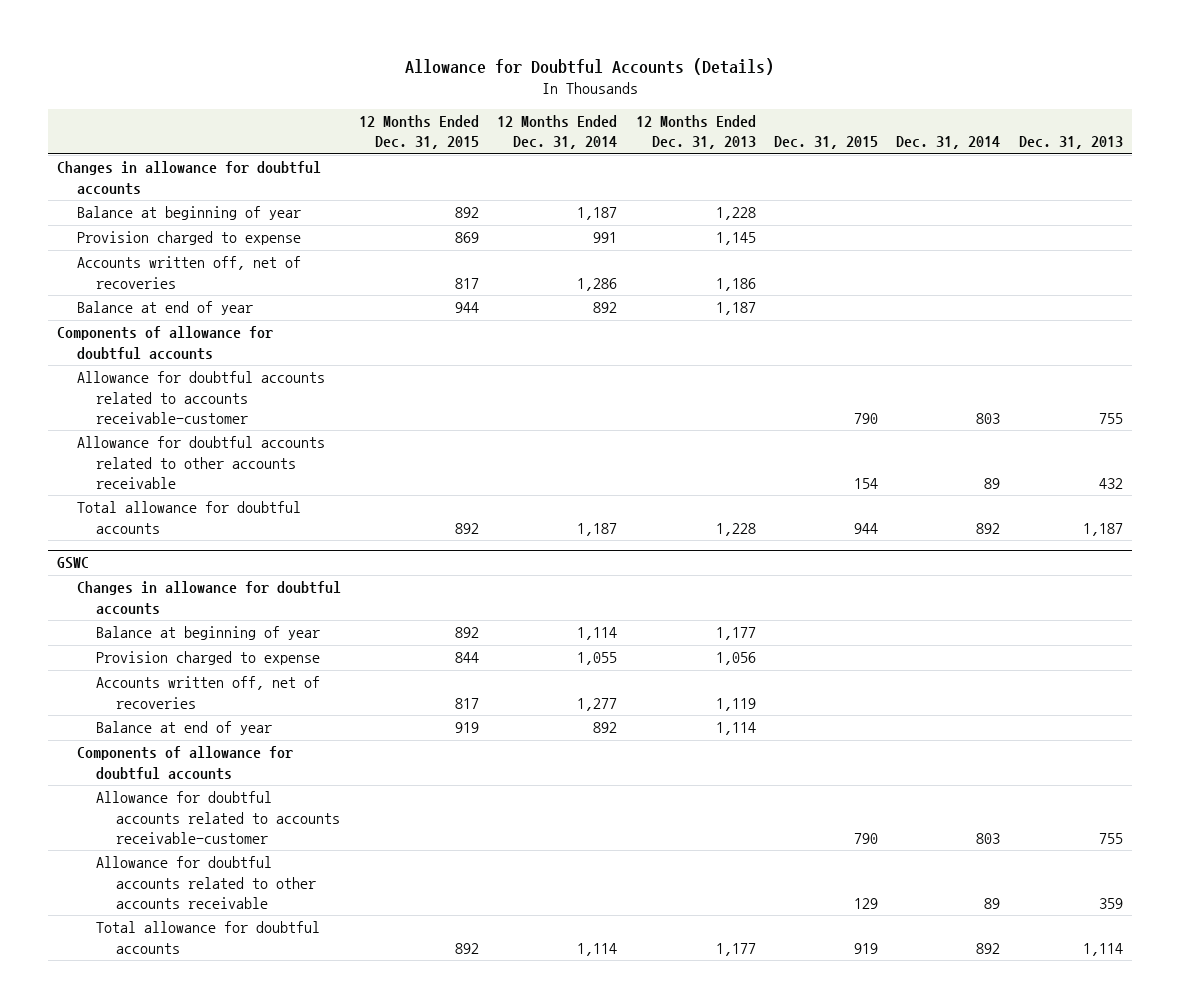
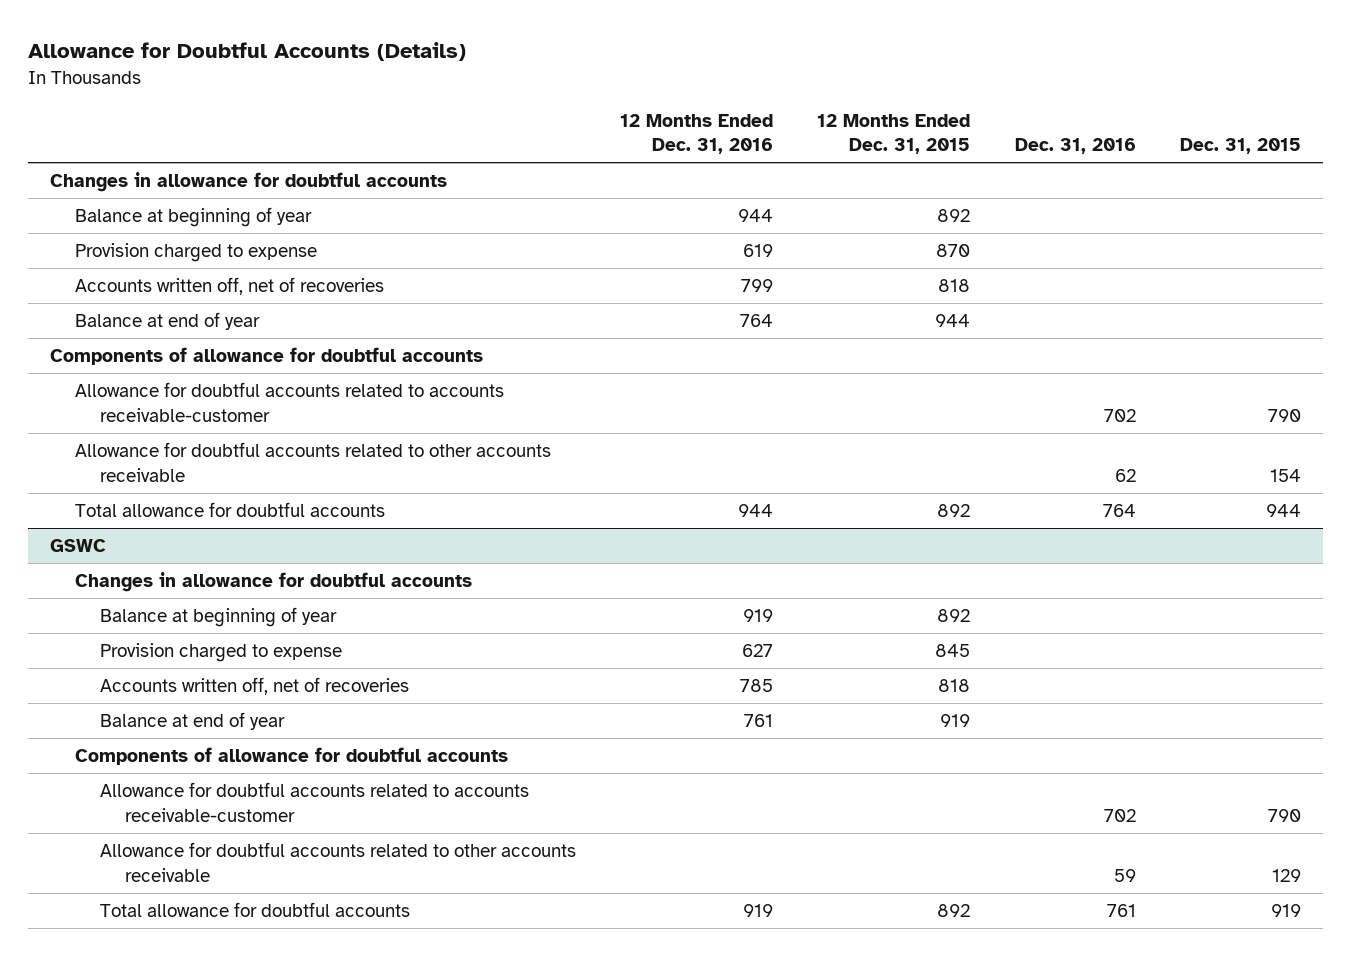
[497,115,618,150] 12 Months Ended Dec. 31, 2014 -> none
[635,115,756,150] 12 Months Ended Dec. 31, 2013 -> none
[896,136,1001,150] Dec. 31, 2014 -> none
[1018,136,1123,150] Dec. 31, 2013 -> none
none -> [620,113,774,155] 12 Months Ended Dec. 31, 2016
none -> [1014,138,1136,155] Dec. 31, 2016
[455,232,480,244] 869 -> [936,244,971,258] 870
[455,277,480,289] 817 -> [938,279,971,293] 818
[455,652,480,664] 844 -> [935,644,971,658] 845
[455,697,480,709] 817 -> [938,679,971,693] 818

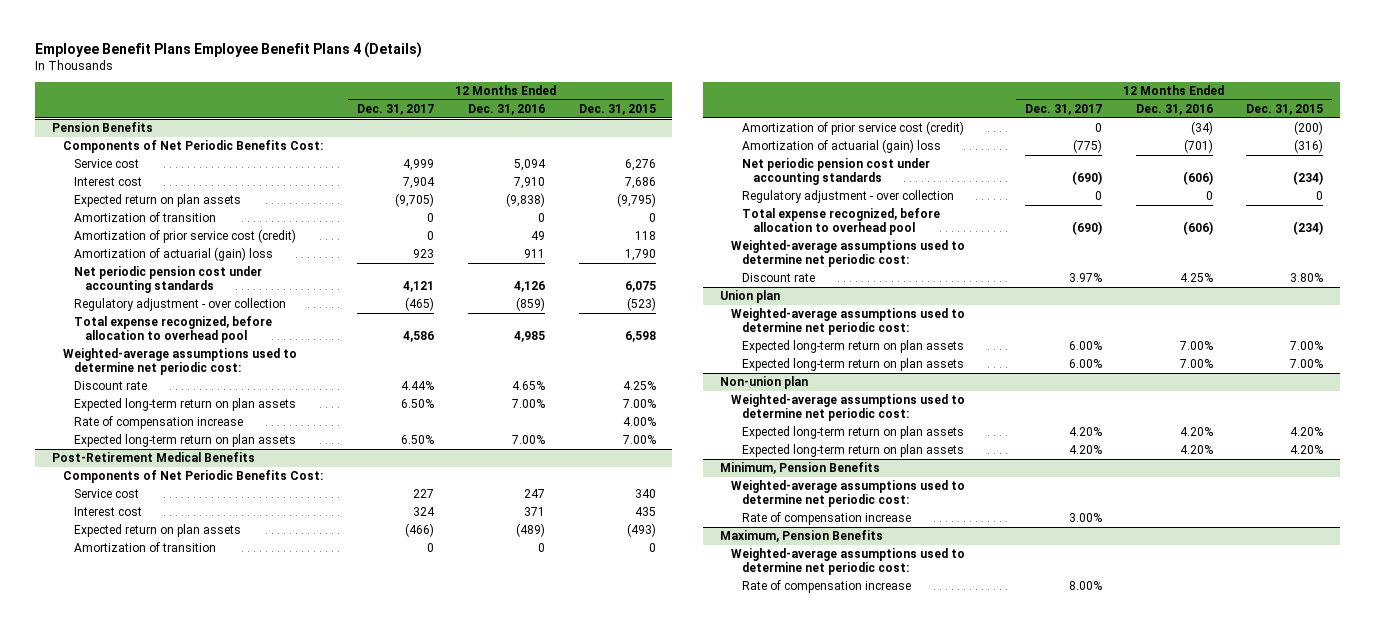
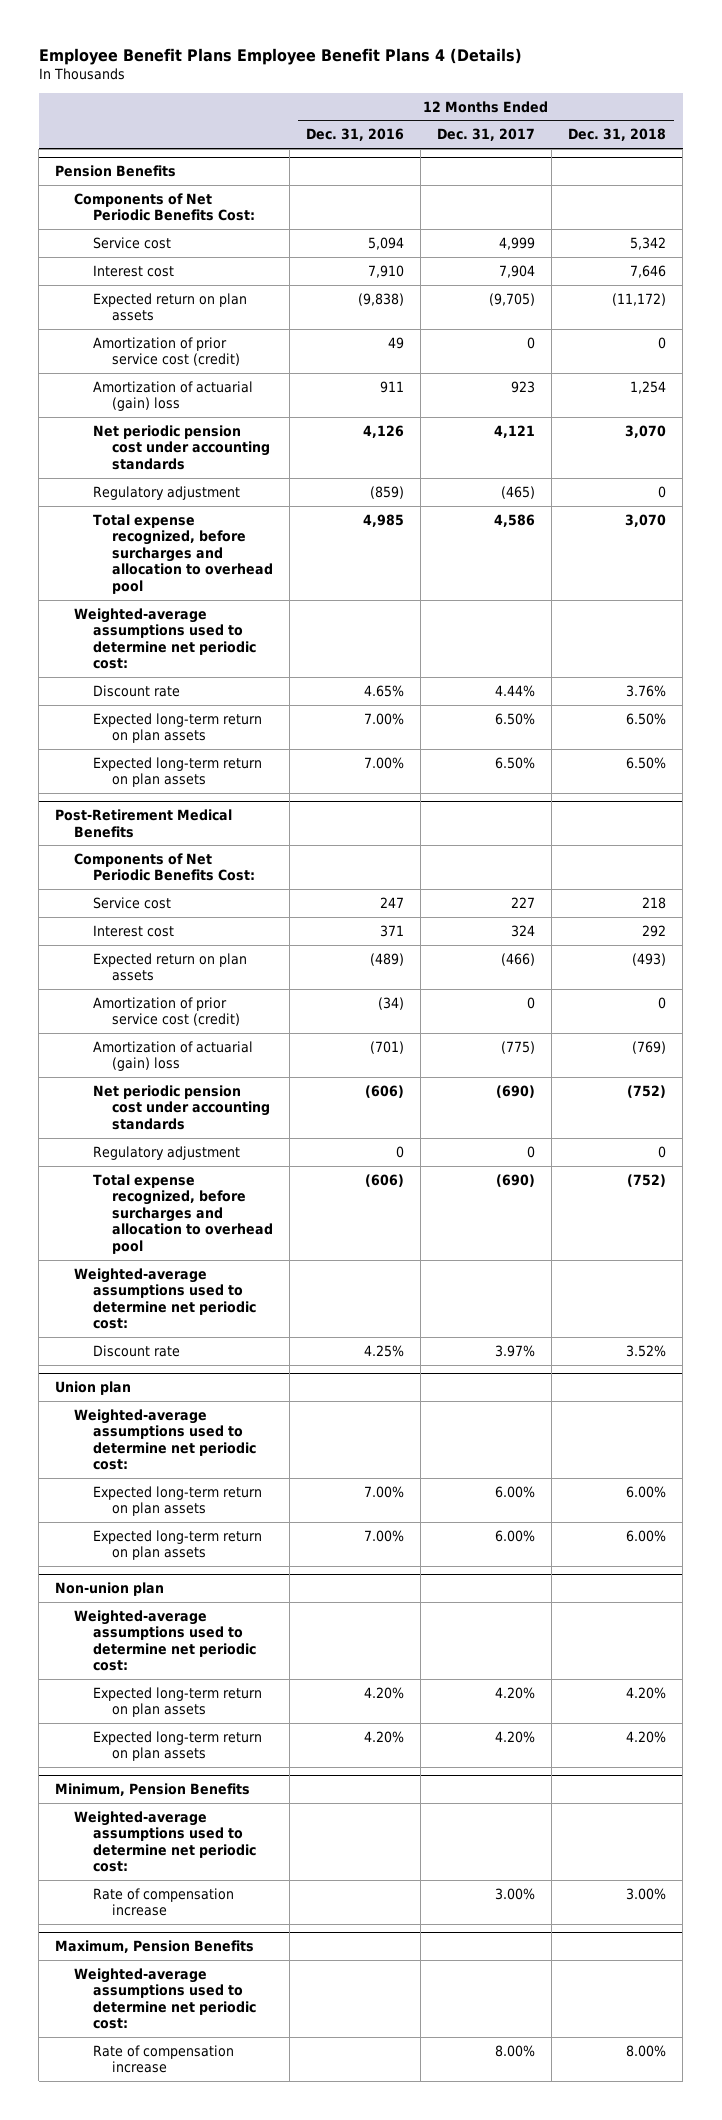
[578,103,656,115] Dec. 31, 2015 -> none
none -> [568,128,667,142] Dec. 31, 2018
[73,212,216,223] Amortization of transition -> none
[73,298,286,312] Regulatory adjustment - over collection -> [93,485,241,500] Regulatory adjustment
[73,316,272,344] Total expense recognized, before allocation to overhead pool -> [93,513,274,594] Total expense recognized, before surcharges and allocation to overhead pool
[73,416,243,430] Rate of compensation increase -> none
[73,542,216,553] Amortization of transition -> none
[741,190,954,204] Regulatory adjustment - over collection -> [93,1145,241,1160] Regulatory adjustment
[741,208,940,236] Total expense recognized, before allocation to overhead pool -> [93,1173,274,1254] Total expense recognized, before surcharges and allocation to overhead pool

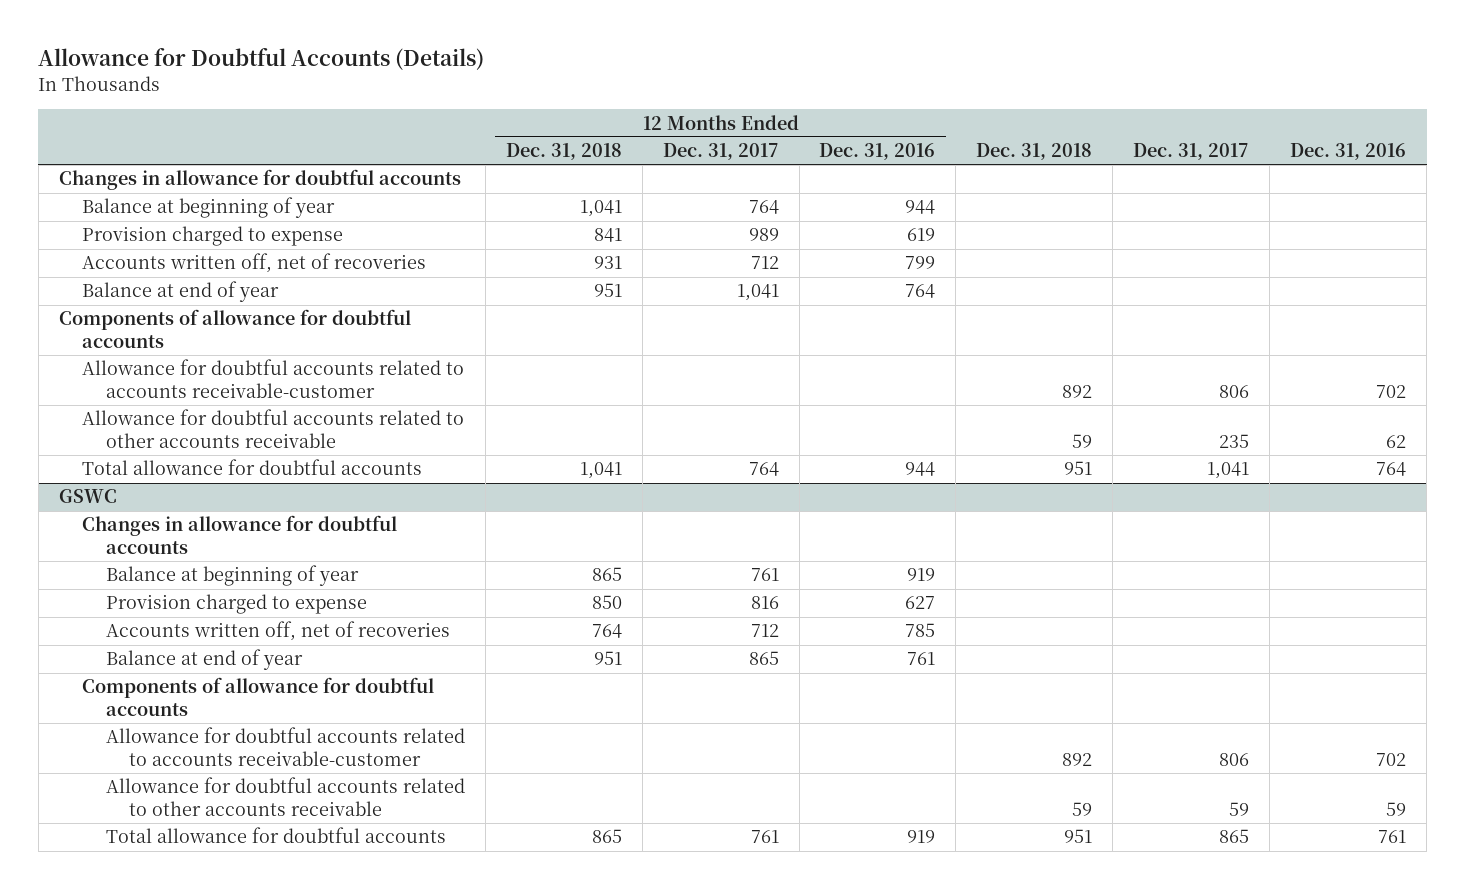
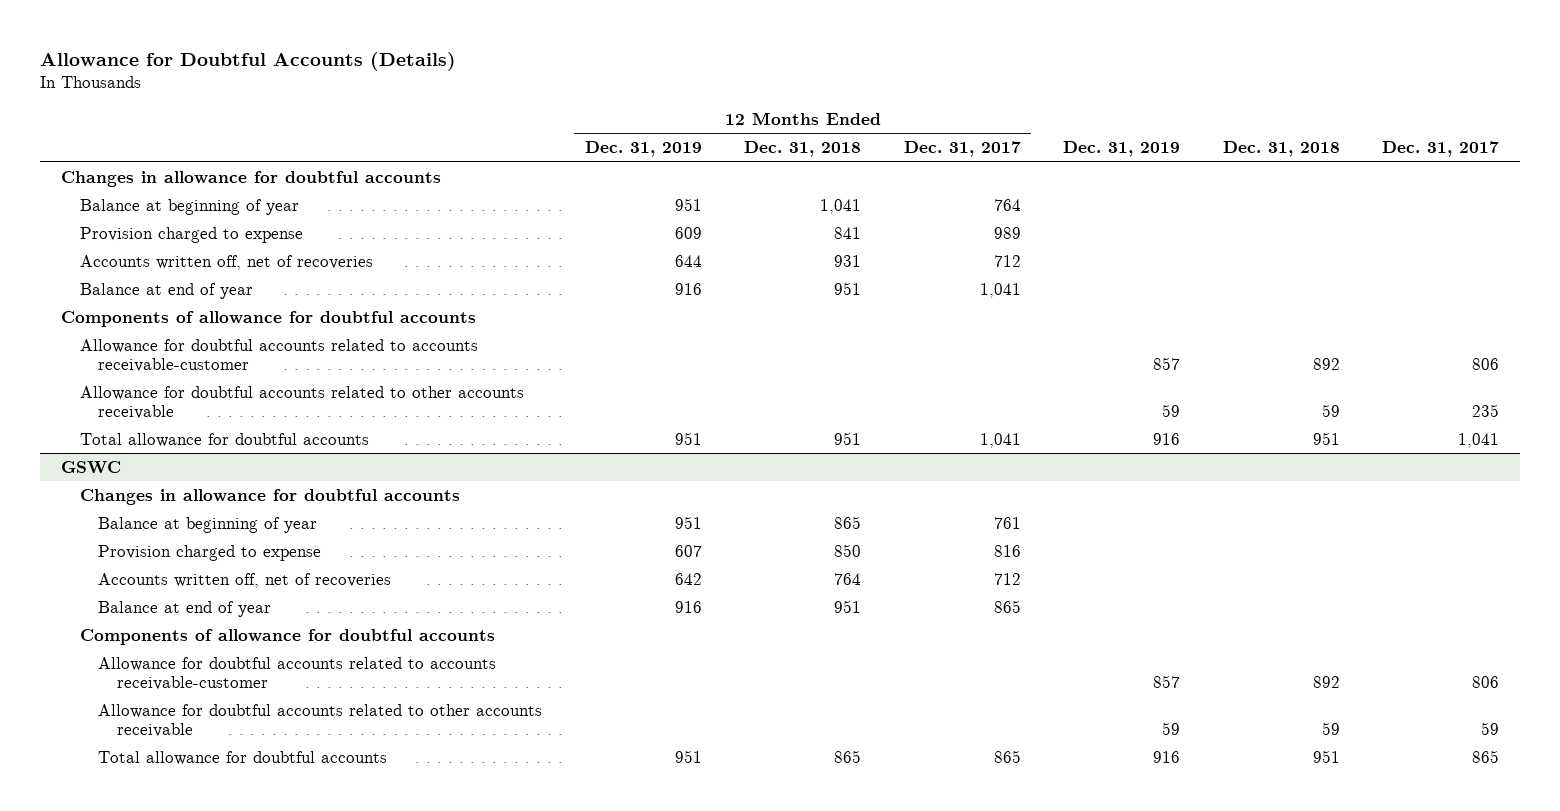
[819,143,936,161] Dec. 31, 2016 -> none
[1290,143,1407,161] Dec. 31, 2016 -> none
none -> [584,141,702,158] Dec. 31, 2019
none -> [1063,141,1181,158] Dec. 31, 2019
[579,462,622,480] 1,041 -> [834,431,862,445] 951
[748,462,779,477] 764 -> [979,432,1021,448] 1,041
[750,830,779,844] 761 -> [993,749,1021,763] 865

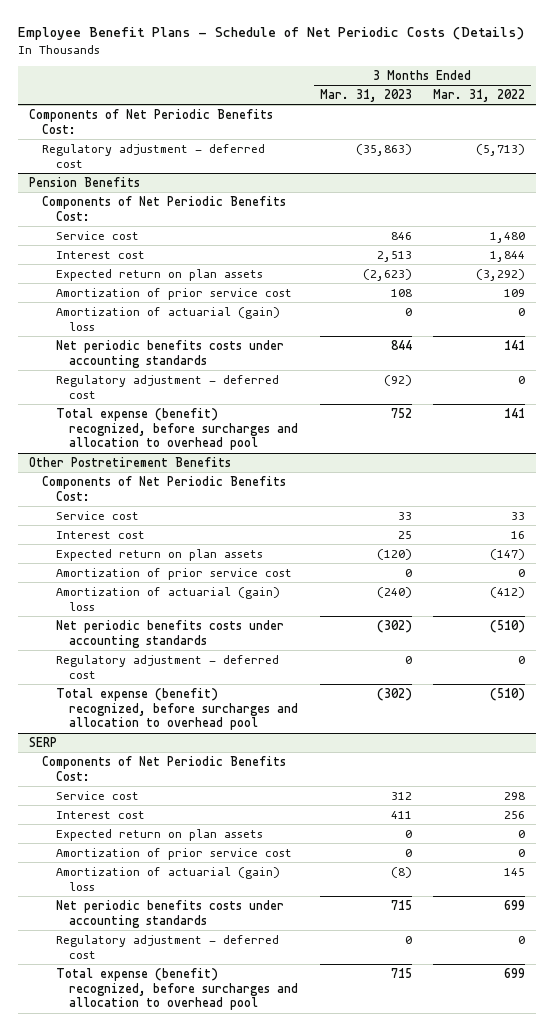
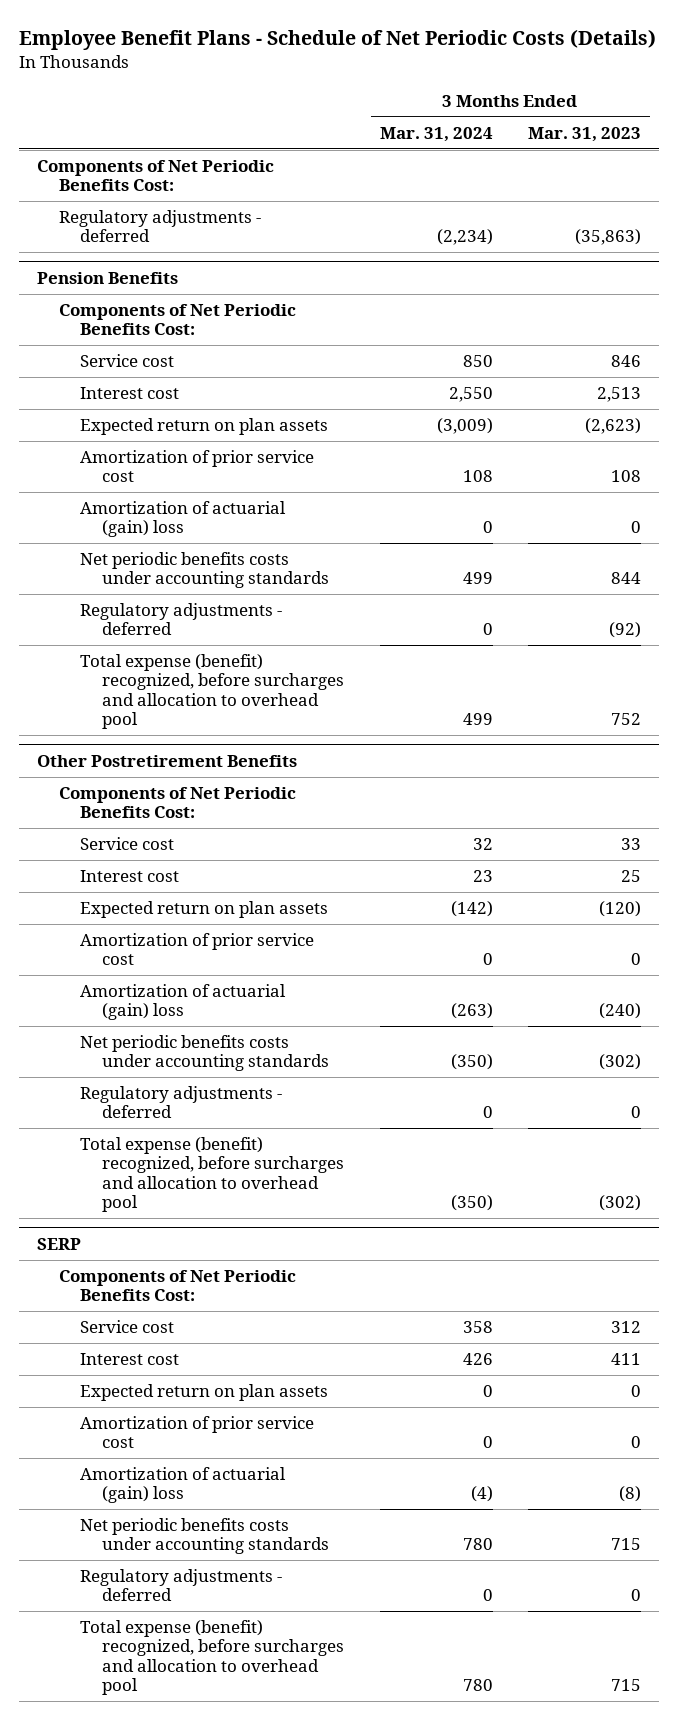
[433,89,526,103] Mar. 31, 2022 -> none
none -> [379,126,493,142] Mar. 31, 2024
[42,143,266,168] Regulatory adjustment - deferred cost -> [58,209,261,243] Regulatory adjustments - deferred
[55,374,279,399] Regulatory adjustment - deferred cost -> [80,602,283,636] Regulatory adjustments - deferred
[55,654,279,679] Regulatory adjustment - deferred cost -> [80,1085,283,1119] Regulatory adjustments - deferred
[55,934,279,959] Regulatory adjustment - deferred cost -> [80,1568,283,1602] Regulatory adjustments - deferred

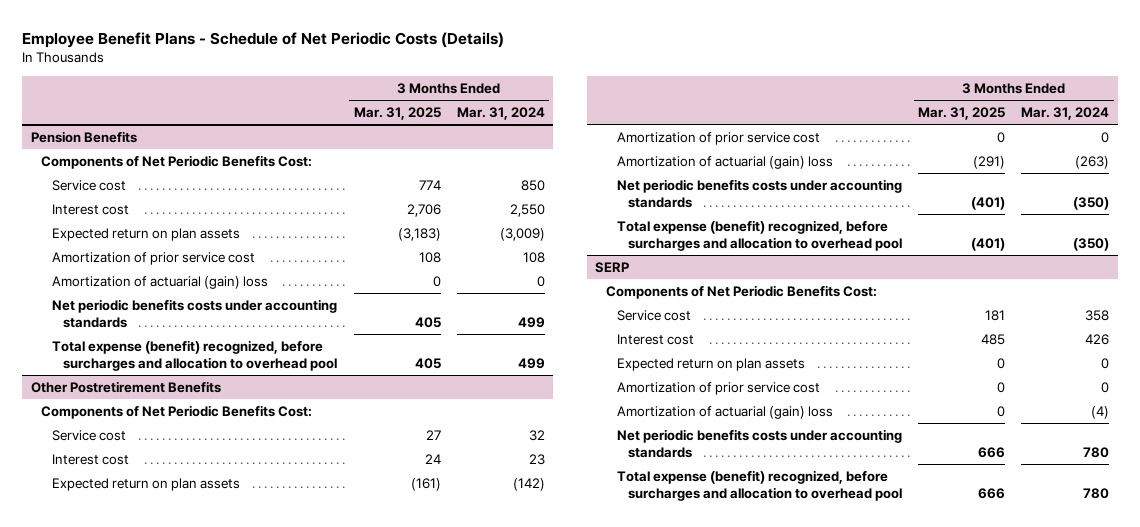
[528,126,642,142] Mar. 31, 2023 -> none
none -> [353,107,441,121] Mar. 31, 2025
[36,159,274,192] Components of Net Periodic Benefits Cost: -> none
[58,209,261,243] Regulatory adjustments - deferred -> none
[80,602,283,636] Regulatory adjustments - deferred -> none
[80,1085,283,1119] Regulatory adjustments - deferred -> none
[80,1568,283,1602] Regulatory adjustments - deferred -> none

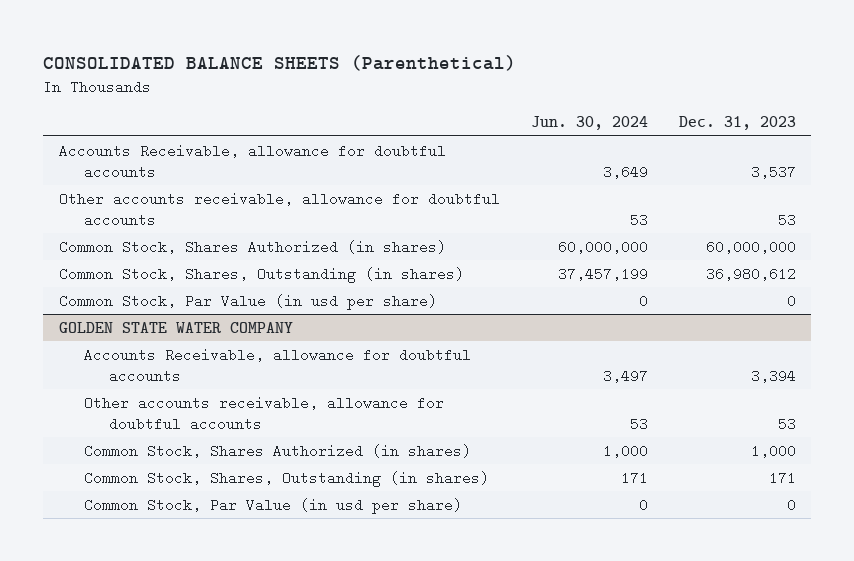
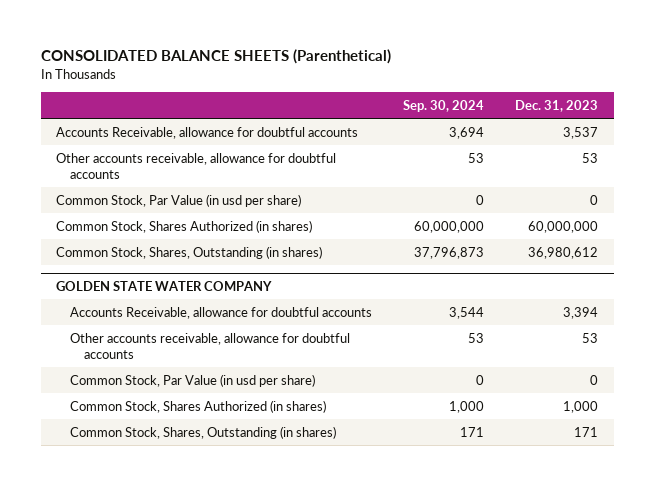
[530,116,648,131] Jun. 30, 2024 -> none
none -> [403,99,485,112] Sep. 30, 2024
[58,293,437,310] Common Stock, Par Value (in usd per share) -> [56,193,302,207] Common Stock, Par Value (in usd per share)
[83,497,462,514] Common Stock, Par Value (in usd per share) -> [70,373,316,387] Common Stock, Par Value (in usd per share)

